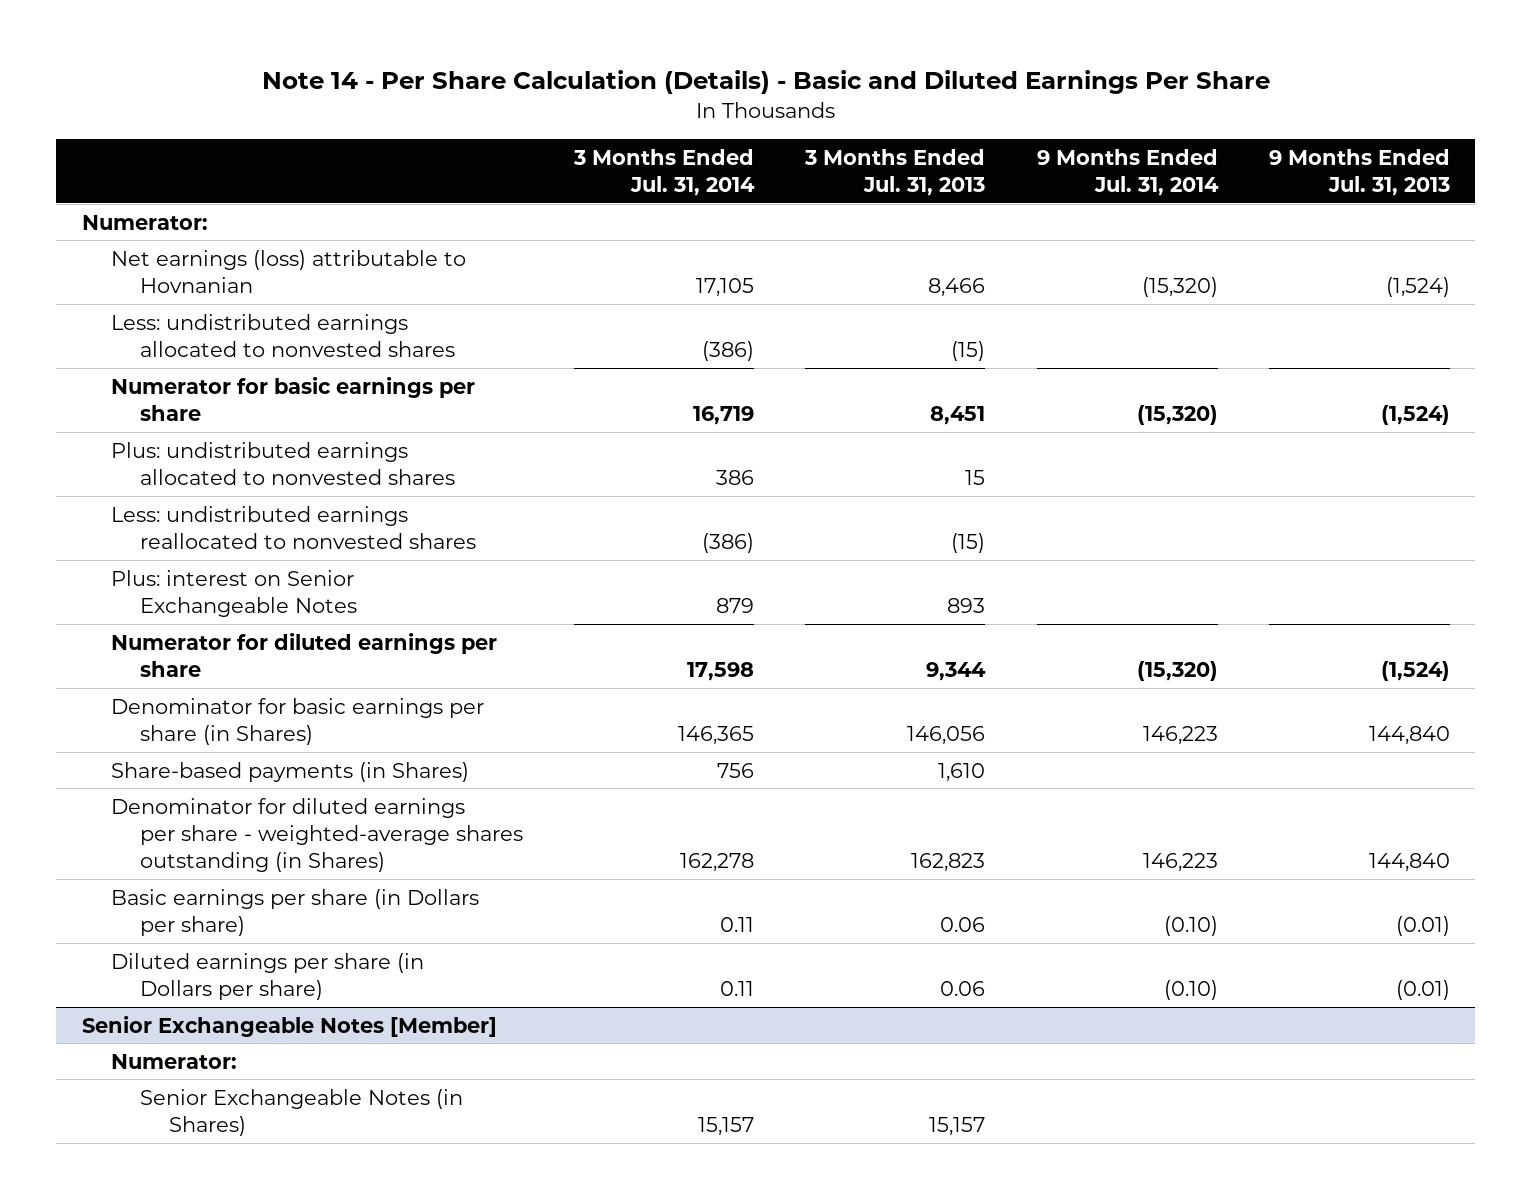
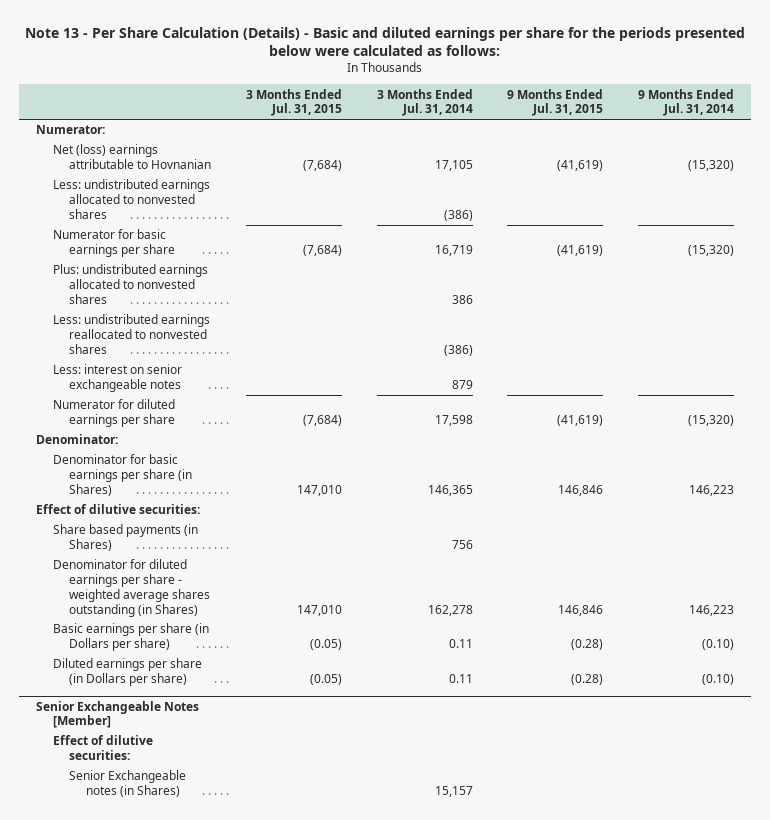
[261,69,1270,94] Note 14 - Per Share Calculation (Details) - Basic and Diluted Earnings Per Share -> [25,26,746,57] Note 13 - Per Share Calculation (Details) - Basic and diluted earnings per share for the periods presented below were calculated as follows:
[804,148,986,196] 3 Months Ended Jul. 31, 2013 -> none
[1268,148,1450,196] 9 Months Ended Jul. 31, 2013 -> none
none -> [246,88,343,117] 3 Months Ended Jul. 31, 2015
none -> [507,88,604,117] 9 Months Ended Jul. 31, 2015
[110,249,466,293] Net earnings (loss) attributable to Hovnanian -> [52,144,212,170] Net (loss) earnings attributable to Hovnanian
[110,569,357,617] Plus: interest on Senior Exchangeable Notes -> [52,364,182,393] Less: interest on senior exchangeable notes
none -> [36,434,119,445] Denominator:
none -> [36,504,201,515] Effect of dilutive securities:
[110,761,469,782] Share-based payments (in Shares) -> [52,524,198,552] Share based payments (in Shares)
[110,797,523,873] Denominator for diluted earnings per share - weighted-average shares outstanding (in Shares) -> [52,559,211,617] Denominator for diluted earnings per share - weighted average shares outstanding (in Shares)
[110,1053,237,1069] Numerator: -> none
none -> [52,735,153,761] Effect of dilutive securities:
[139,1088,463,1136] Senior Exchangeable Notes (in Shares) -> [69,770,187,798] Senior Exchangeable notes (in Shares)

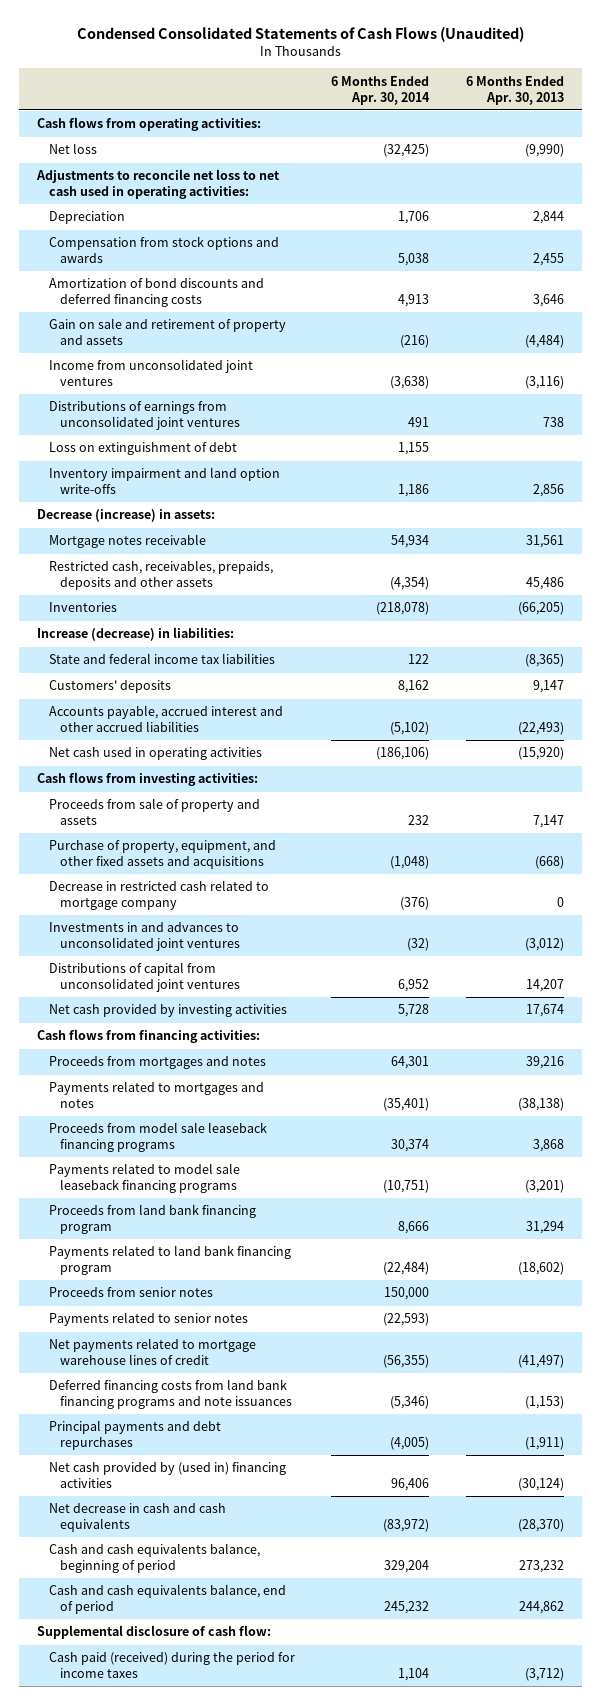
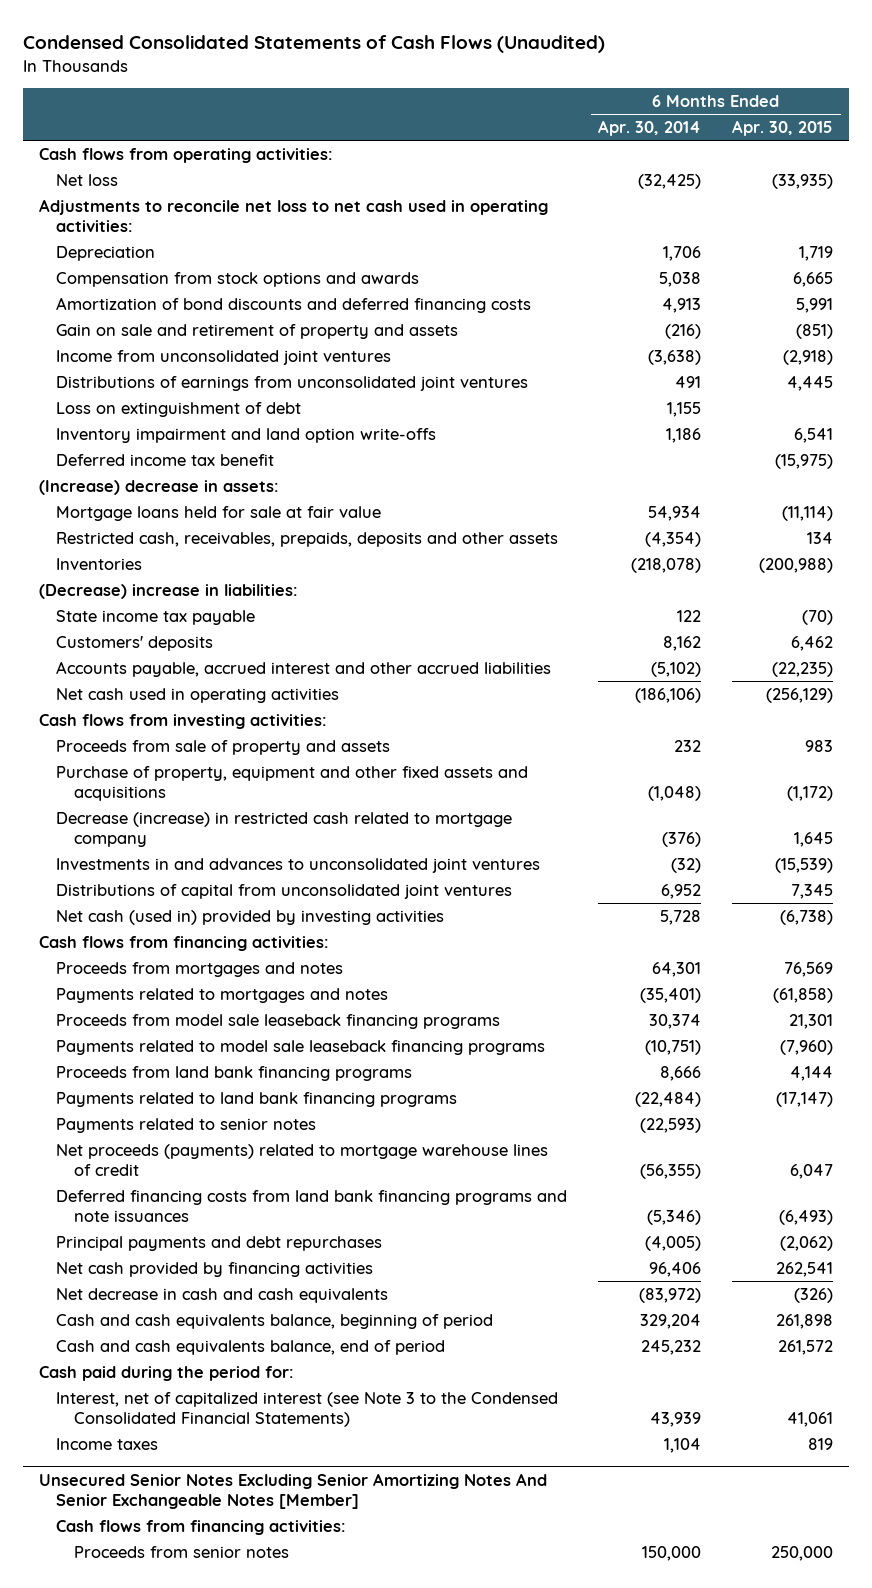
[465,75,564,105] 6 Months Ended Apr. 30, 2013 -> none
none -> [732,120,834,137] Apr. 30, 2015
none -> [56,453,275,466] Deferred income tax benefit
[37,509,216,523] Decrease (increase) in assets: -> [38,479,279,495] (Increase) decrease in assets:
[48,534,206,549] Mortgage notes receivable -> [56,505,382,521] Mortgage loans held for sale at fair value
[37,627,235,642] Increase (decrease) in liabilities: -> [38,583,298,599] (Decrease) increase in liabilities:
[48,653,275,665] State and federal income tax liabilities -> [56,609,256,625] State income tax payable
[48,840,276,870] Purchase of property, equipment, and other fixed assets and acquisitions -> [56,765,529,801] Purchase of property, equipment and other fixed assets and acquisitions
[48,880,269,911] Decrease in restricted cash related to mortgage company -> [56,811,513,847] Decrease (increase) in restricted cash related to mortgage company
[48,1004,287,1018] Net cash provided by investing activities -> [56,909,445,925] Net cash (used in) provided by investing activities
[48,1287,213,1298] Proceeds from senior notes -> none
[48,1204,256,1235] Proceeds from land bank financing program -> [56,1065,413,1081] Proceeds from land bank financing programs
[48,1245,291,1276] Payments related to land bank financing program -> [56,1091,458,1107] Payments related to land bank financing programs
[48,1338,256,1366] Net payments related to mortgage warehouse lines of credit -> [56,1143,549,1176] Net proceeds (payments) related to mortgage warehouse lines of credit
[48,1462,286,1489] Net cash provided by (used in) financing activities -> [56,1261,374,1277] Net cash provided by financing activities
[37,1625,272,1640] Supplemental disclosure of cash flow: -> none
none -> [38,1365,294,1381] Cash paid during the period for:
none -> [56,1391,559,1427] Interest, net of capitalized interest (see Note 3 to the Condensed Consolidated Financial Statements)
[48,1652,295,1679] Cash paid (received) during the period for income taxes -> [56,1437,159,1450] Income taxes
none -> [38,1472,547,1509] Unsecured Senior Notes Excluding Senior Amortizing Notes And Senior Exchangeable Notes [Member]
none -> [56,1519,347,1535] Cash flows from financing activities:
none -> [73,1545,289,1558] Proceeds from senior notes

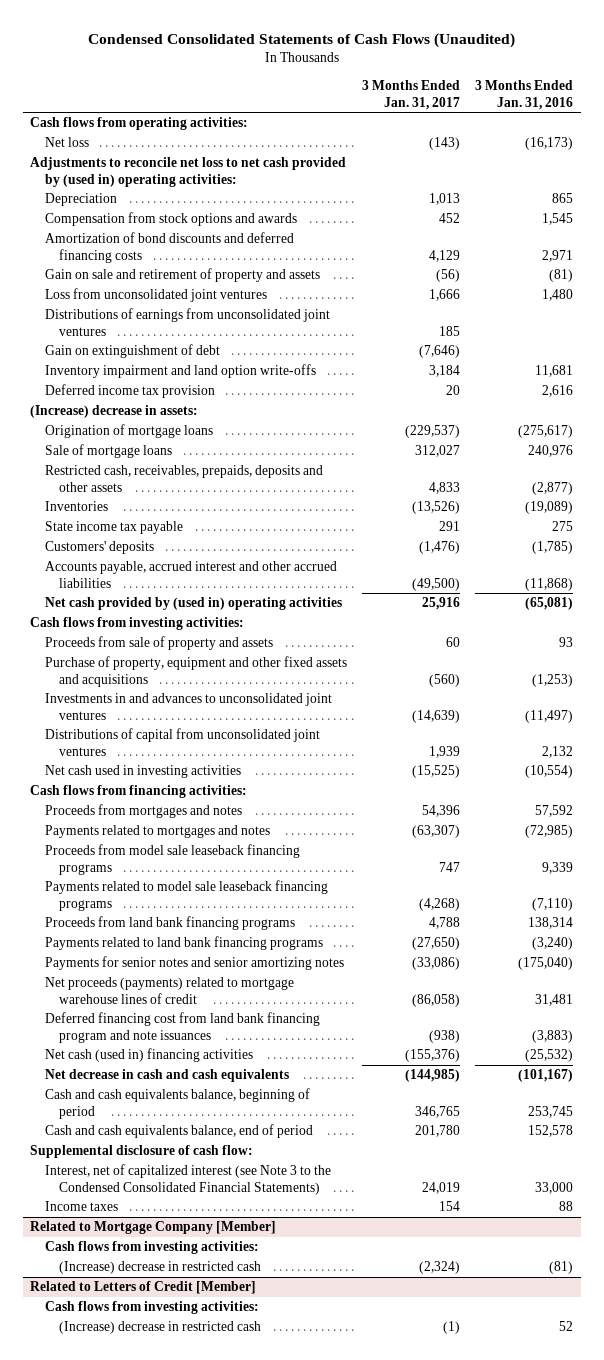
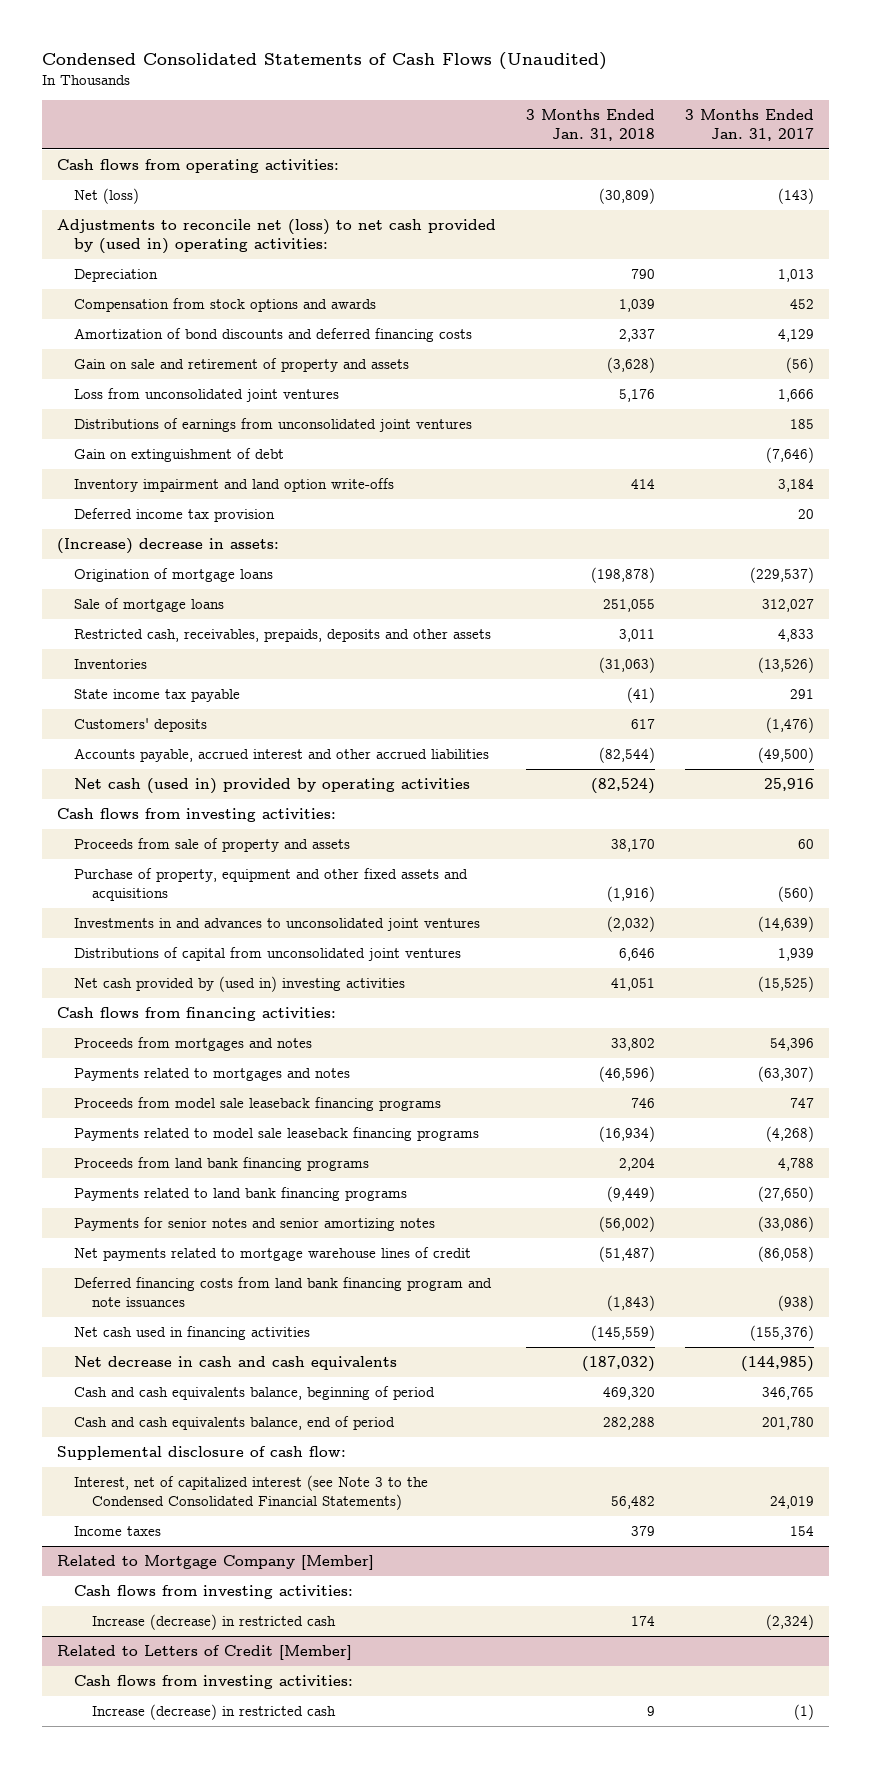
[475,80,574,110] 3 Months Ended Jan. 31, 2016 -> none
none -> [525,108,655,141] 3 Months Ended Jan. 31, 2018
[44,137,89,148] Net loss -> [74,188,140,205] Net (loss)
[30,157,347,187] Adjustments to reconcile net loss to net cash provided by (used in) operating activities: -> [56,219,496,255] Adjustments to reconcile net (loss) to net cash provided by (used in) operating activities:
[44,597,342,611] Net cash provided by (used in) operating activities -> [74,778,471,795] Net cash (used in) provided by operating activities
[44,765,241,779] Net cash used in investing activities -> [74,976,406,993] Net cash provided by (used in) investing activities
[44,977,294,1004] Net proceeds (payments) related to mortgage warehouse lines of credit -> [74,1247,472,1262] Net payments related to mortgage warehouse lines of credit
[44,1012,320,1043] Deferred financing cost from land bank financing program and note issuances -> [74,1277,493,1308] Deferred financing costs from land bank financing program and note issuances
[44,1048,253,1063] Net cash (used in) financing activities -> [74,1326,311,1341] Net cash used in financing activities
[58,1261,261,1275] (Increase) decrease in restricted cash -> [92,1614,337,1631] Increase (decrease) in restricted cash
[58,1321,261,1335] (Increase) decrease in restricted cash -> [92,1704,337,1721] Increase (decrease) in restricted cash

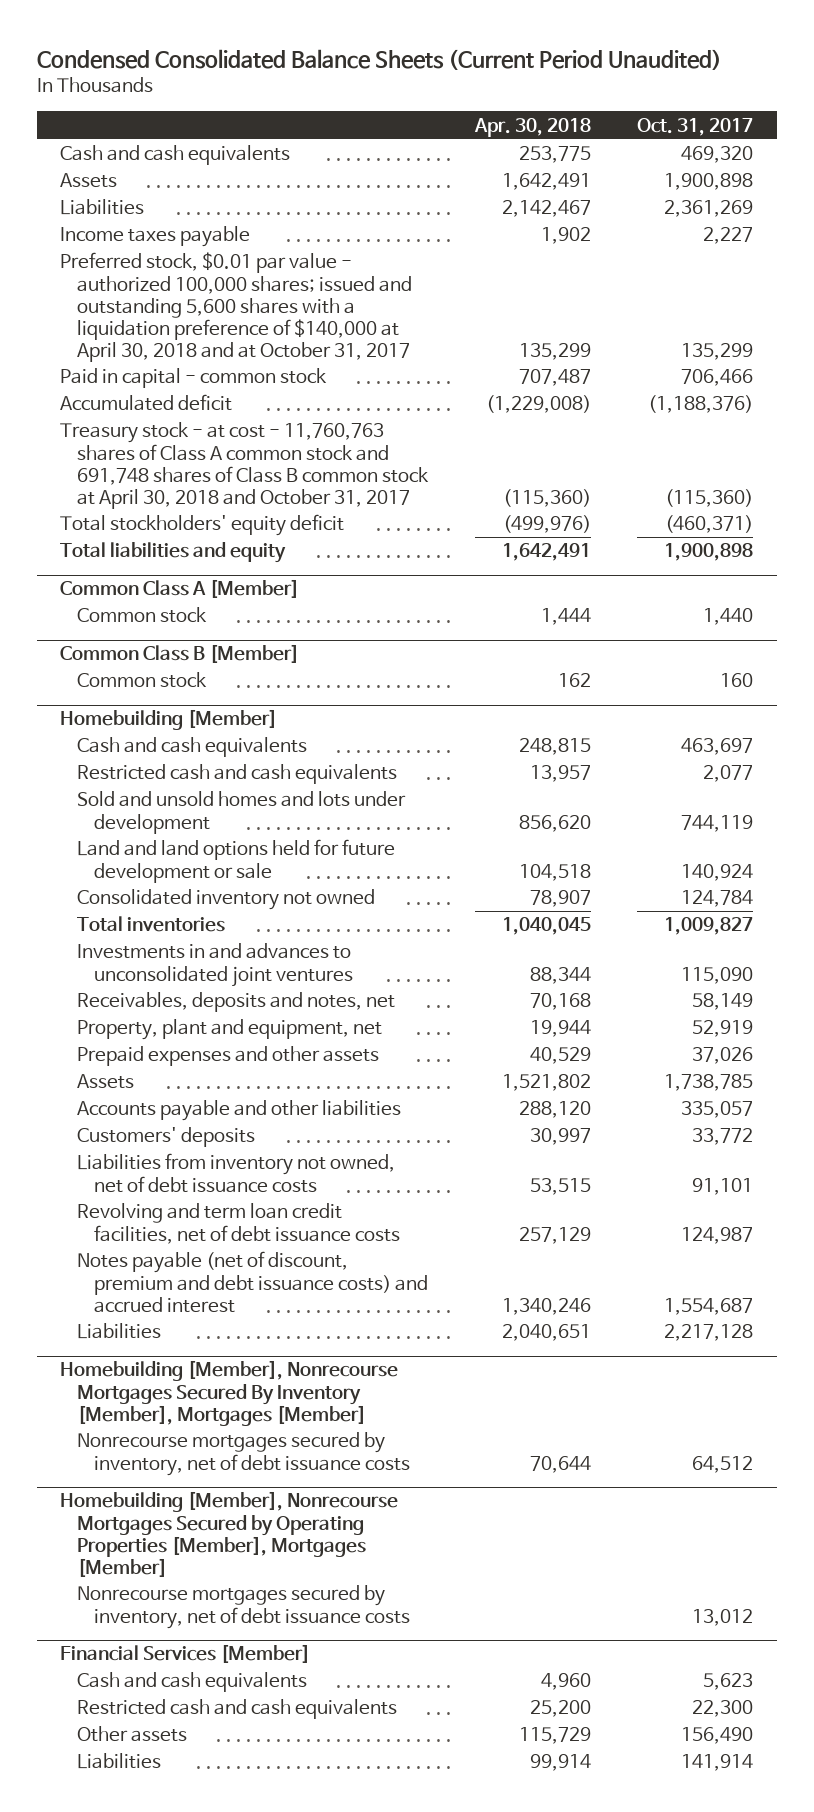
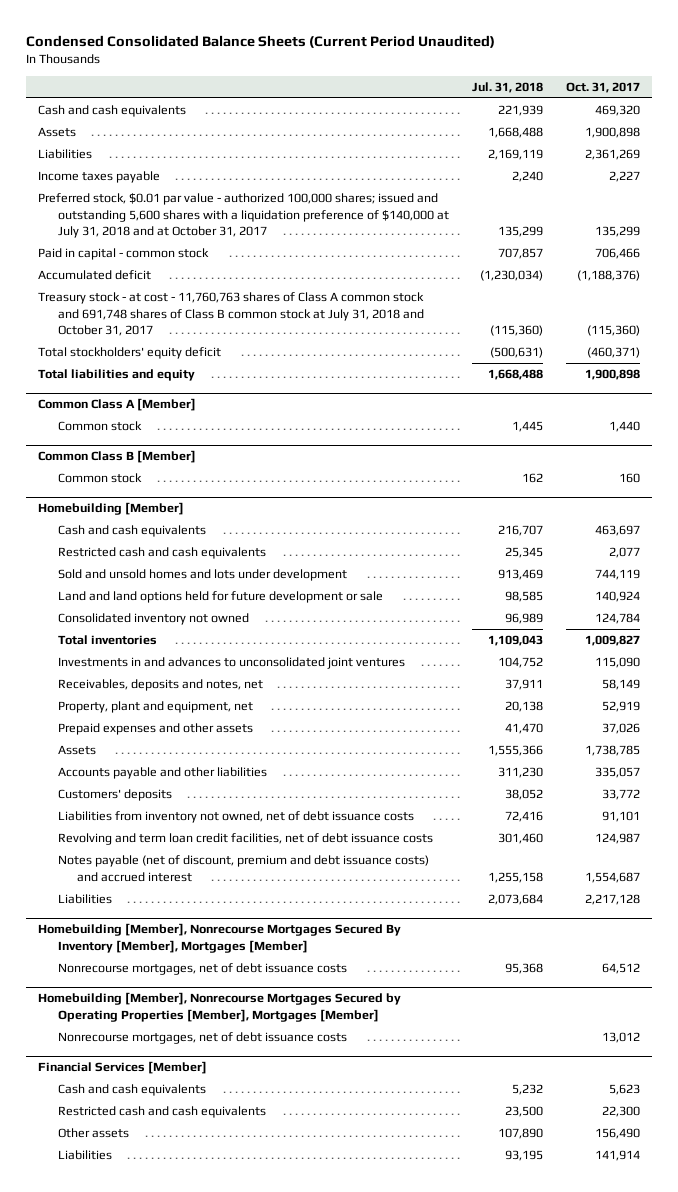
[473,117,591,137] Apr. 30, 2018 -> none
none -> [471,81,543,93] Jul. 31, 2018
[60,252,413,362] Preferred stock, $0.01 par value - authorized 100,000 shares; issued and outstanding 5,600 shares with a liquidation preference of $140,000 at April 30, 2018 and at October 31, 2017 -> [38,193,449,238] Preferred stock, $0.01 par value - authorized 100,000 shares; issued and outstanding 5,600 shares with a liquidation preference of $140,000 at July 31, 2018 and at October 31, 2017
[60,422,430,509] Treasury stock - at cost - 11,760,763 shares of Class A common stock and 691,748 shares of Class B common stock at April 30, 2018 and October 31, 2017 -> [38,292,425,336] Treasury stock - at cost - 11,760,763 shares of Class A common stock and 691,748 shares of Class B common stock at July 31, 2018 and October 31, 2017
[77,1432,411,1476] Nonrecourse mortgages secured by inventory, net of debt issuance costs -> [57,963,347,976] Nonrecourse mortgages, net of debt issuance costs
[77,1585,411,1629] Nonrecourse mortgages secured by inventory, net of debt issuance costs -> [57,1032,347,1045] Nonrecourse mortgages, net of debt issuance costs

